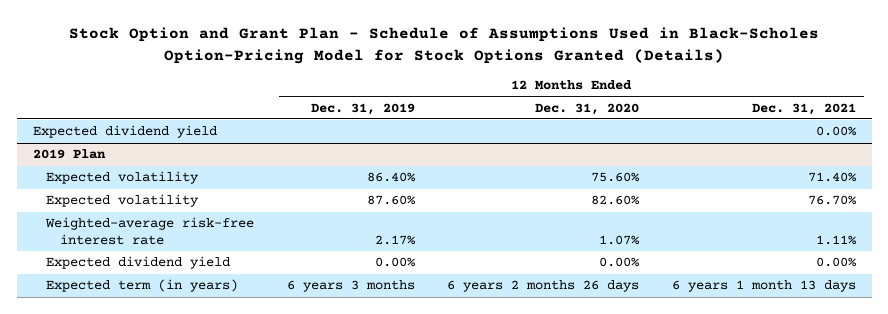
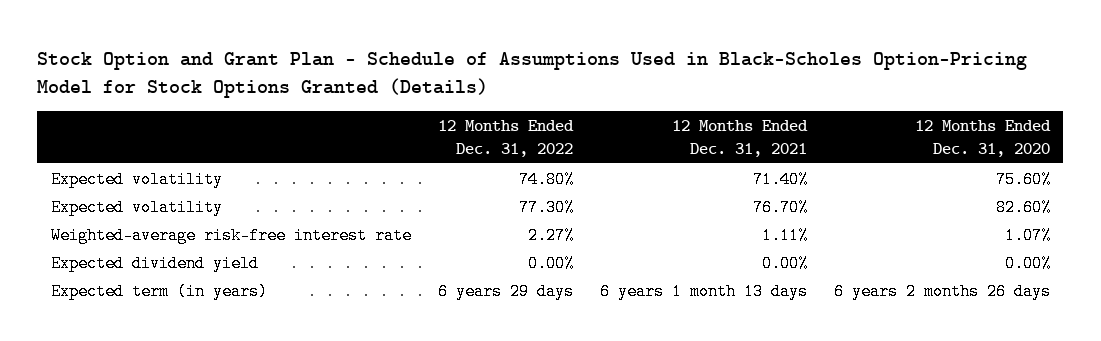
[310,102,415,115] Dec. 31, 2019 -> none
none -> [437,119,574,158] 12 Months Ended Dec. 31, 2022
[32,125,217,139] Expected dividend yield -> none
[32,149,106,160] 2019 Plan -> none

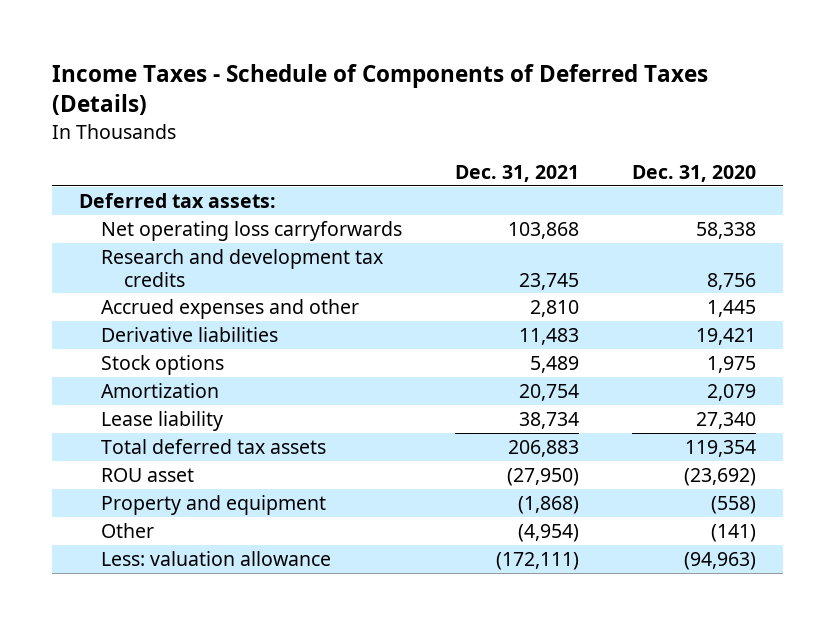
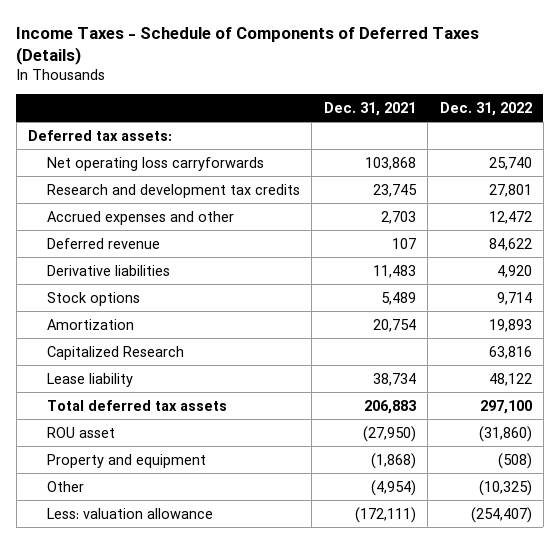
[632,164,757,182] Dec. 31, 2020 -> none
none -> [439,101,532,116] Dec. 31, 2022
[530,299,580,317] 2,810 -> [380,210,416,224] 2,703
none -> [46,237,160,249] Deferred revenue
none -> [46,345,184,360] Capitalized Research

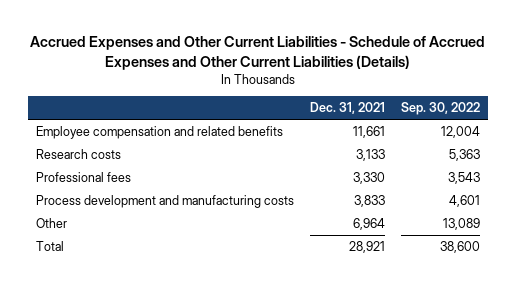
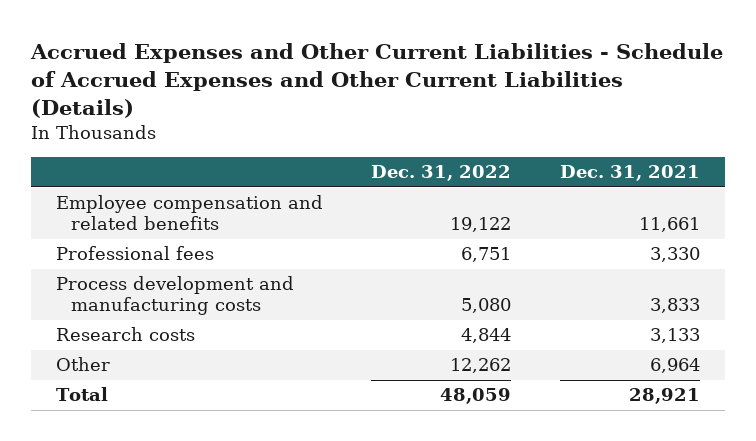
[401,102,481,116] Sep. 30, 2022 -> none
none -> [371,165,512,182] Dec. 31, 2022
[35,149,121,160] Research costs -> [55,327,195,342] Research costs

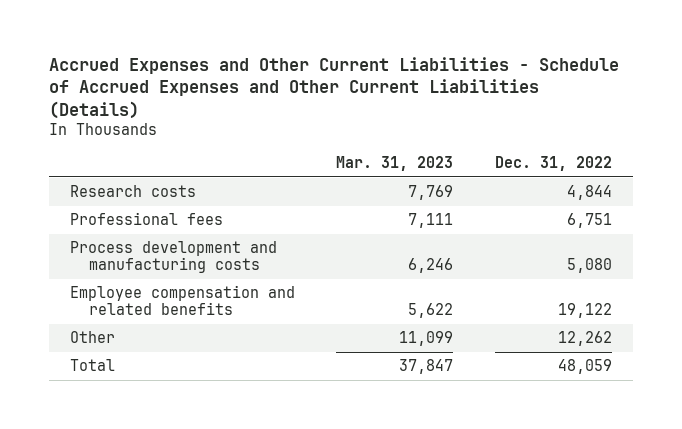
[560,165,701,182] Dec. 31, 2021 -> none
none -> [336,156,454,172] Mar. 31, 2023
[55,327,195,342] Research costs -> [69,185,196,198] Research costs
[55,195,323,231] Employee compensation and related benefits -> [69,285,295,316] Employee compensation and related benefits

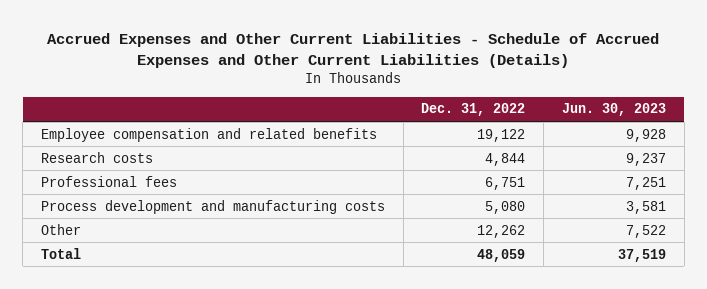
[336,156,454,172] Mar. 31, 2023 -> none
none -> [561,103,666,117] Jun. 30, 2023
[69,285,295,316] Employee compensation and related benefits -> [41,127,378,142] Employee compensation and related benefits

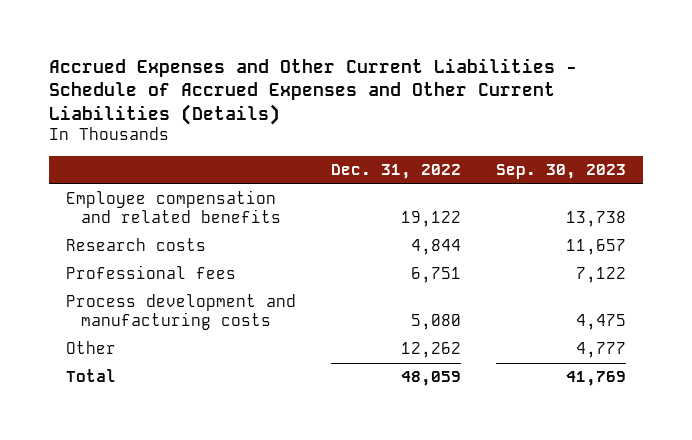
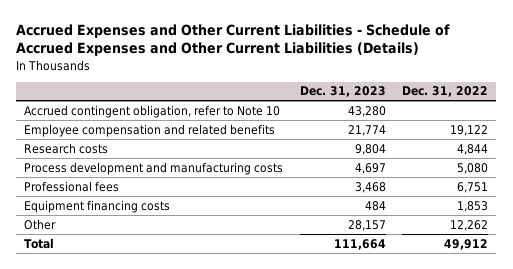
[495,163,626,179] Sep. 30, 2023 -> none
none -> [299,86,386,98] Dec. 31, 2023
none -> [24,104,281,118] Accrued contingent obligation, refer to Note 10
[66,265,237,280] Professional fees -> [24,180,120,192] Professional fees
none -> [24,199,171,213] Equipment financing costs
[400,371,461,387] 48,059 -> [444,238,489,250] 49,912

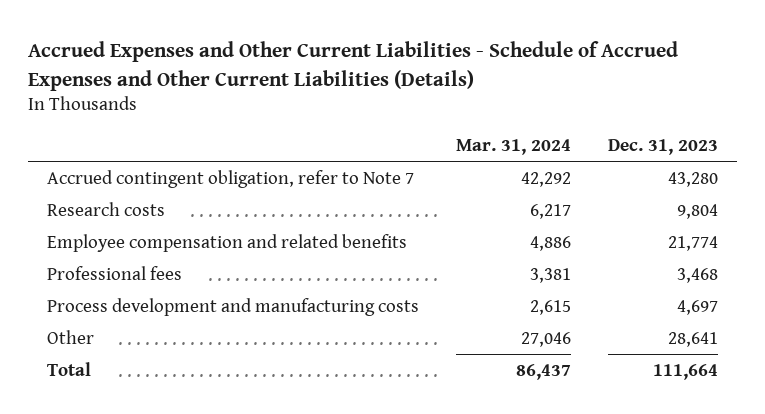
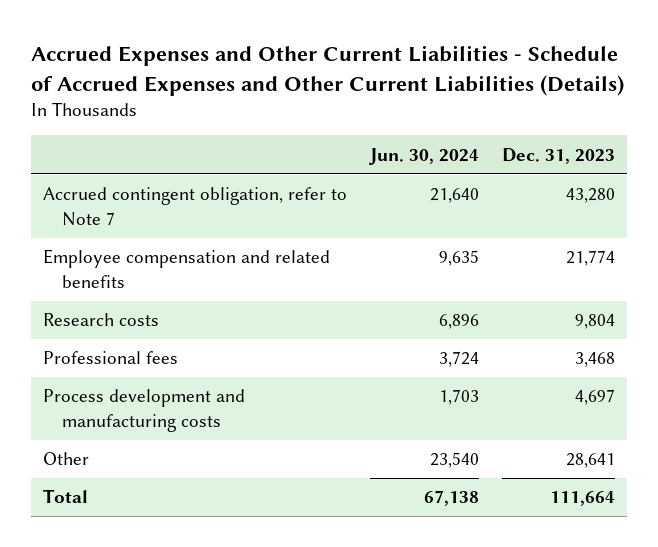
[456,138,572,155] Mar. 31, 2024 -> none
none -> [369,147,480,165] Jun. 30, 2024
[47,201,166,216] Research costs -> [42,313,159,327] Research costs

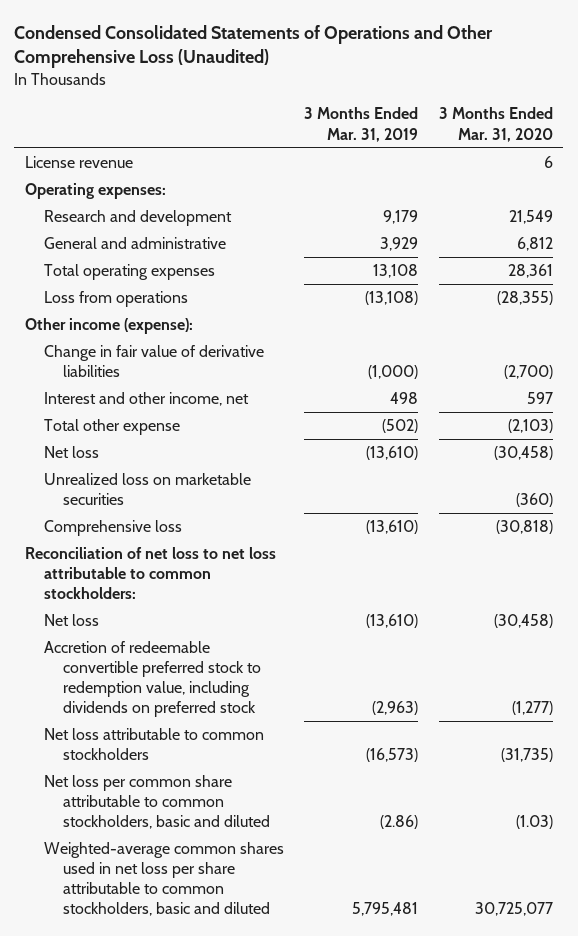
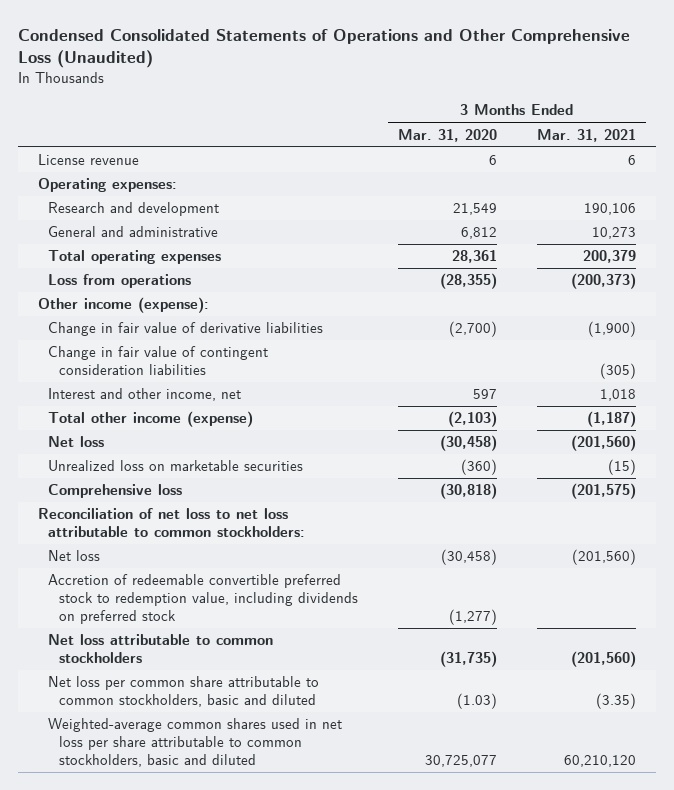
[304,107,419,142] 3 Months Ended Mar. 31, 2019 -> none
none -> [537,128,637,142] Mar. 31, 2021
none -> [48,346,269,376] Change in fair value of contingent consideration liabilities
[43,419,180,436] Total other expense -> [48,411,254,428] Total other income (expense)

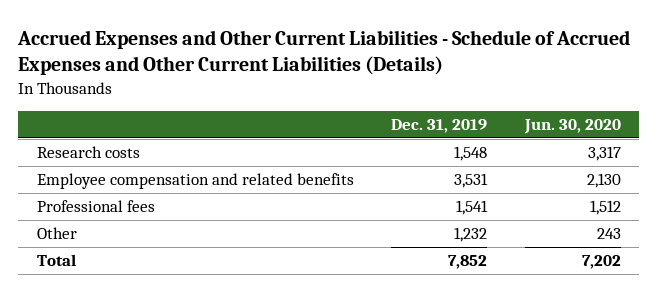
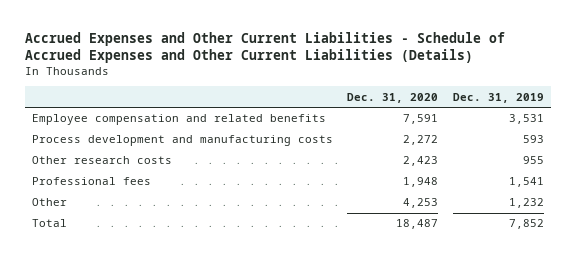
[523,119,621,135] Jun. 30, 2020 -> none
none -> [347,92,439,103] Dec. 31, 2020
[37,146,141,159] Research costs -> none
none -> [32,135,334,147] Process development and manufacturing costs
none -> [32,156,173,165] Other research costs

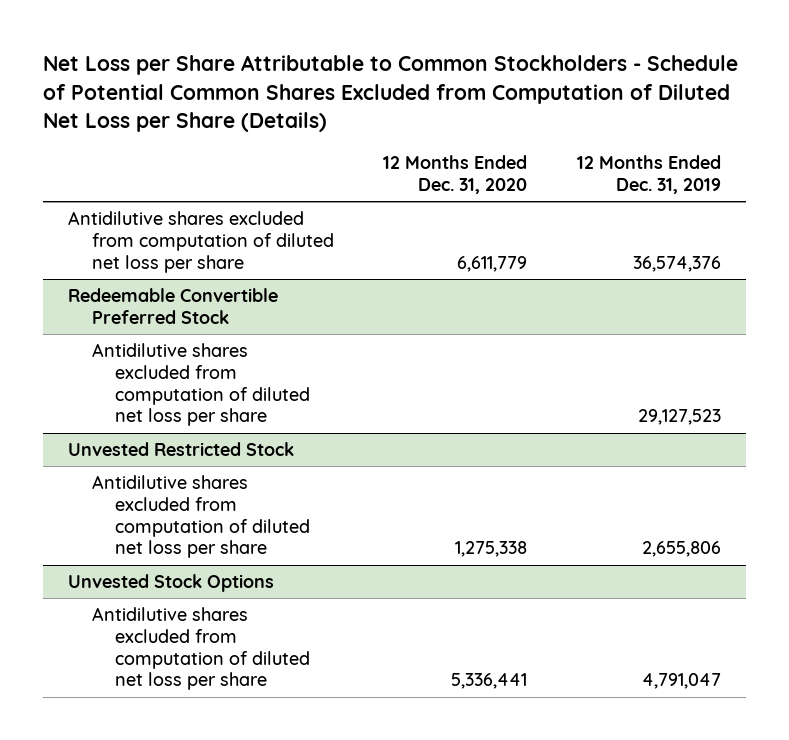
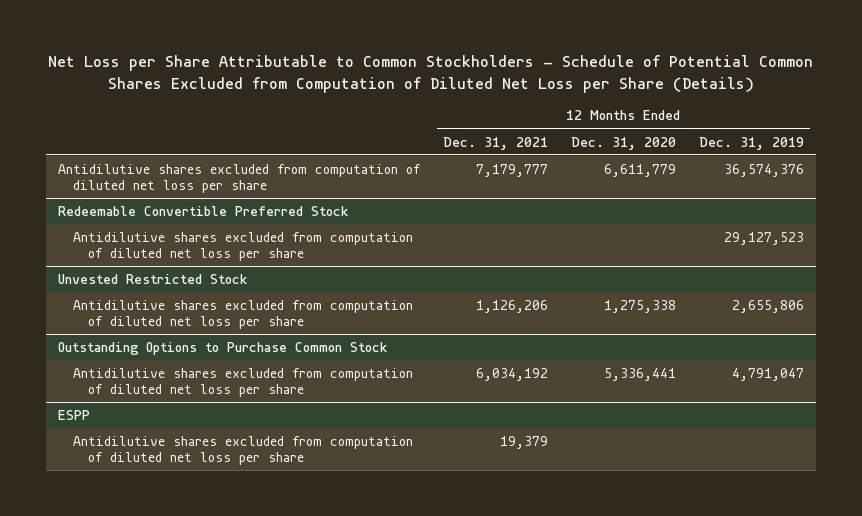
none -> [442,136,548,150] Dec. 31, 2021
[67,574,274,593] Unvested Stock Options -> [57,341,388,355] Outstanding Options to Purchase Common Stock
none -> [57,409,90,420] ESPP
none -> [72,435,413,466] Antidilutive shares excluded from computation of diluted net loss per share

